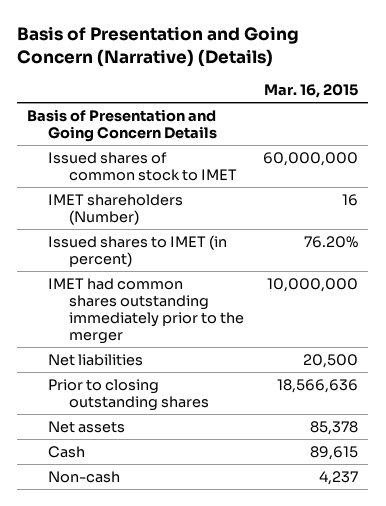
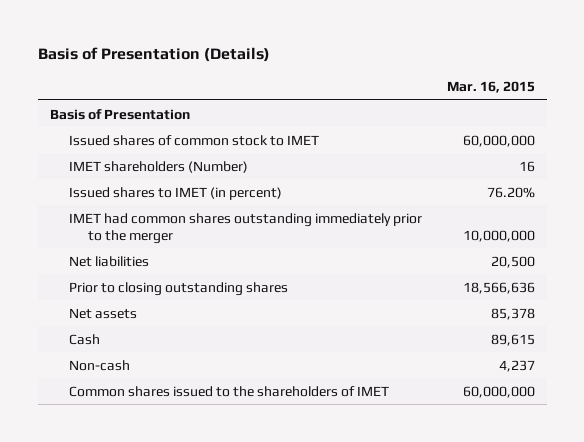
[17,26,300,68] Basis of Presentation and Going Concern (Narrative) (Details) -> [37,47,270,63] Basis of Presentation (Details)
[27,108,218,142] Basis of Presentation and Going Concern Details -> none
none -> [49,108,190,120] Basis of Presentation
none -> [68,385,389,397] Common shares issued to the shareholders of IMET

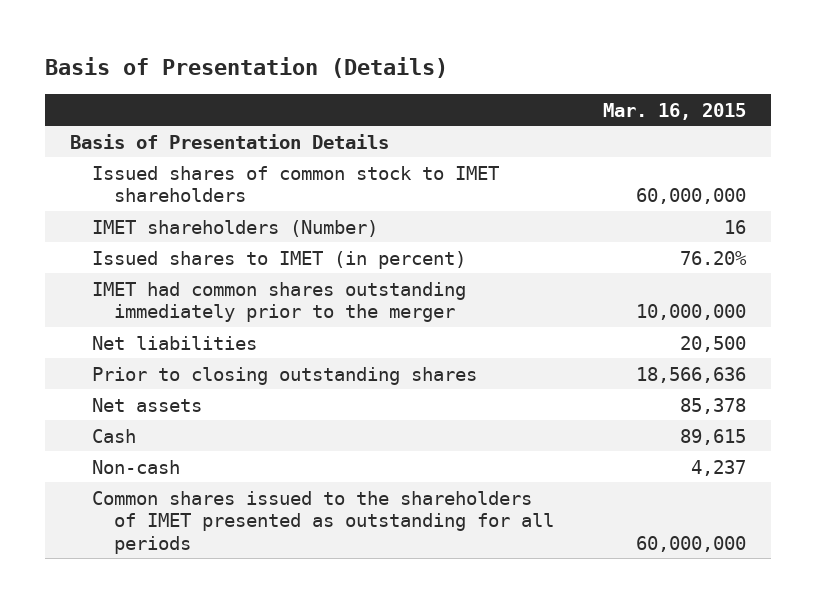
[49,108,190,120] Basis of Presentation -> [69,133,389,149] Basis of Presentation Details
[68,134,319,146] Issued shares of common stock to IMET -> [91,165,499,203] Issued shares of common stock to IMET shareholders
[68,385,389,397] Common shares issued to the shareholders of IMET -> [91,490,554,554] Common shares issued to the shareholders of IMET presented as outstanding for all periods

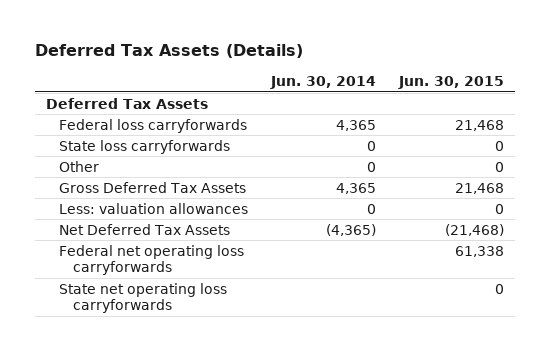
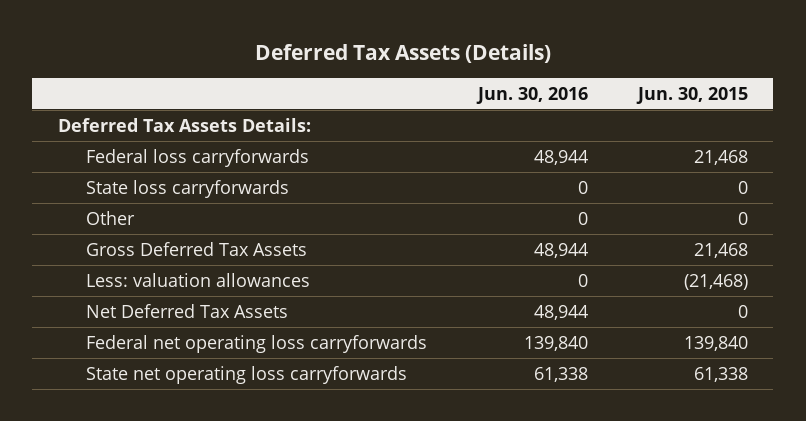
[270,75,377,89] Jun. 30, 2014 -> none
none -> [475,86,588,104] Jun. 30, 2016
[46,97,209,109] Deferred Tax Assets -> [57,117,311,132] Deferred Tax Assets Details:
[494,203,504,214] 0 -> [684,273,749,290] (21,468)
[444,223,504,236] (21,468) -> [738,304,749,318] 0
[454,245,504,257] 61,338 -> [684,335,749,351] 139,840
[494,283,504,294] 0 -> [694,366,749,382] 61,338

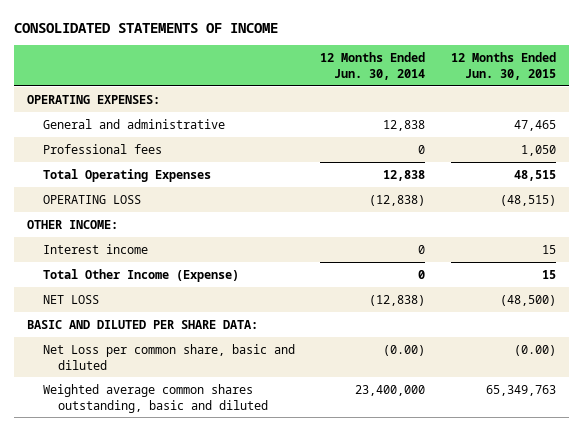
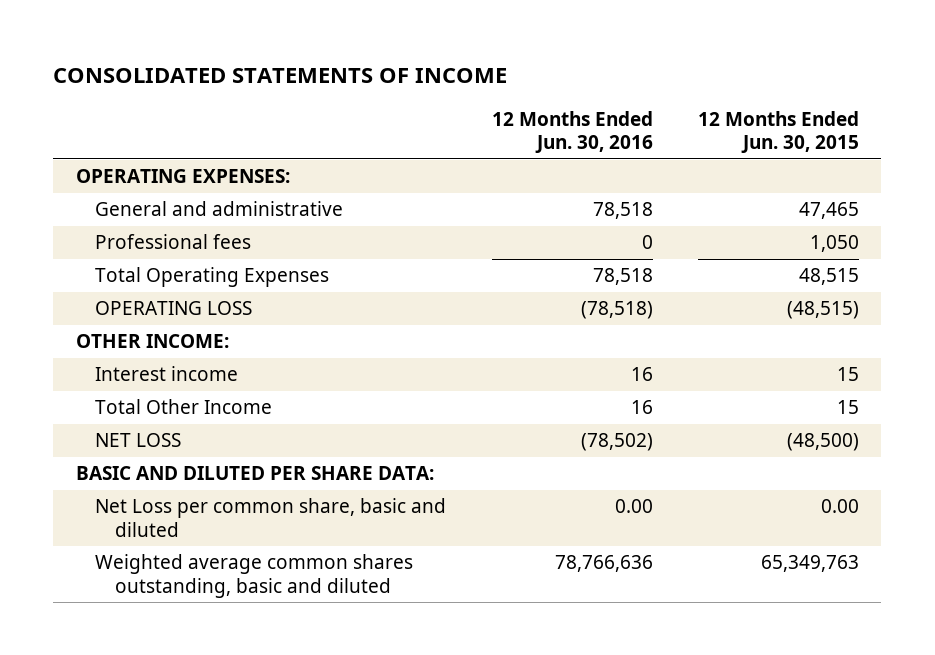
[320,52,426,80] 12 Months Ended Jun. 30, 2014 -> none
none -> [491,110,653,153] 12 Months Ended Jun. 30, 2016
[42,268,239,282] Total Other Income (Expense) -> [95,399,273,415] Total Other Income
[513,344,556,356] (0.00) -> [820,499,859,514] 0.00

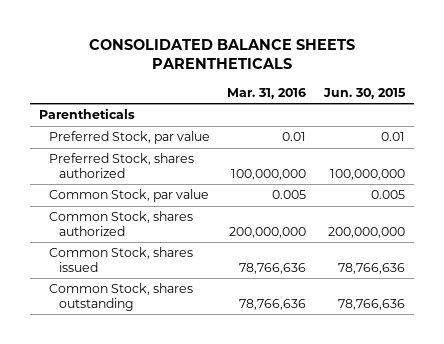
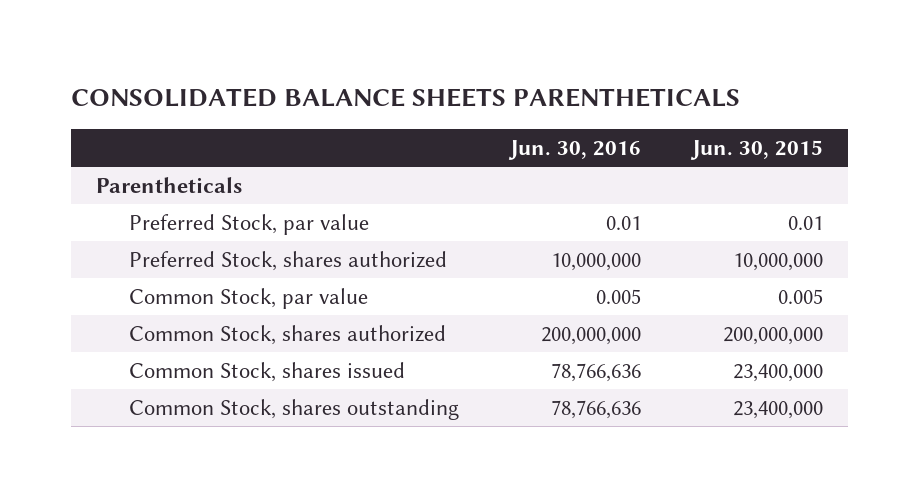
[227,87,307,99] Mar. 31, 2016 -> none
none -> [508,139,642,160] Jun. 30, 2016
[329,168,405,180] 100,000,000 -> [732,253,823,272] 10,000,000
[337,262,405,274] 78,766,636 -> [732,364,823,383] 23,400,000
[337,298,405,310] 78,766,636 -> [732,401,823,420] 23,400,000

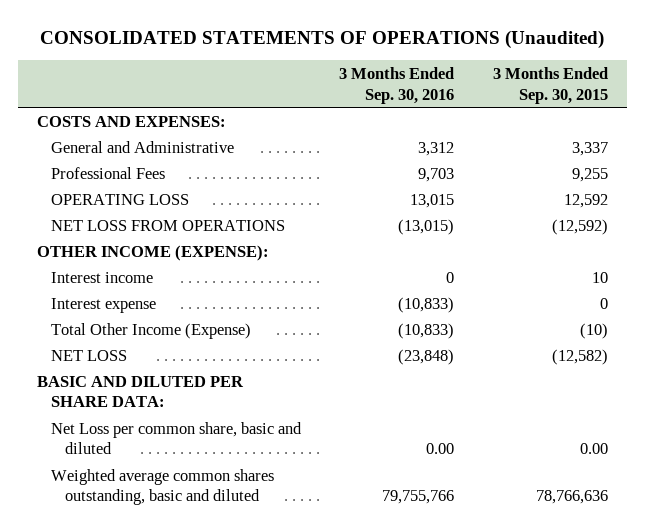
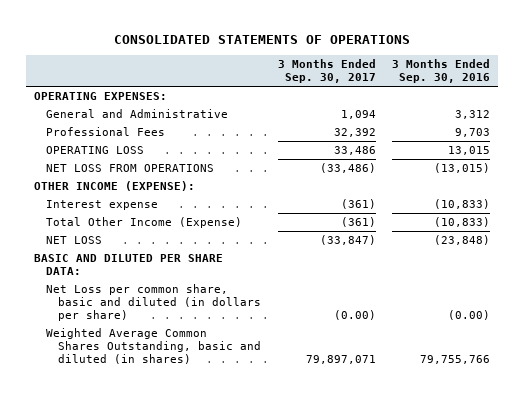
[40,29,605,49] CONSOLIDATED STATEMENTS OF OPERATIONS (Unaudited) -> [114,34,411,44] CONSOLIDATED STATEMENTS OF OPERATIONS
[492,66,608,104] 3 Months Ended Sep. 30, 2015 -> none
none -> [277,59,376,84] 3 Months Ended Sep. 30, 2017
[36,115,226,127] COSTS AND EXPENSES: -> none
none -> [34,92,168,101] OPERATING EXPENSES:
[50,271,153,283] Interest income -> none
[50,421,302,455] Net Loss per common share, basic and diluted -> [46,284,262,322] Net Loss per common share, basic and diluted (in dollars per share)
[426,443,455,455] 0.00 -> [447,310,490,321] (0.00)
[50,468,274,506] Weighted average common shares outstanding, basic and diluted -> [46,328,262,365] Weighted Average Common Shares Outstanding, basic and diluted (in shares)

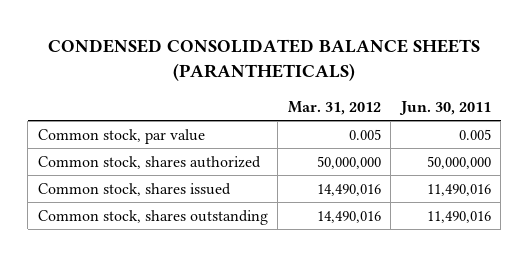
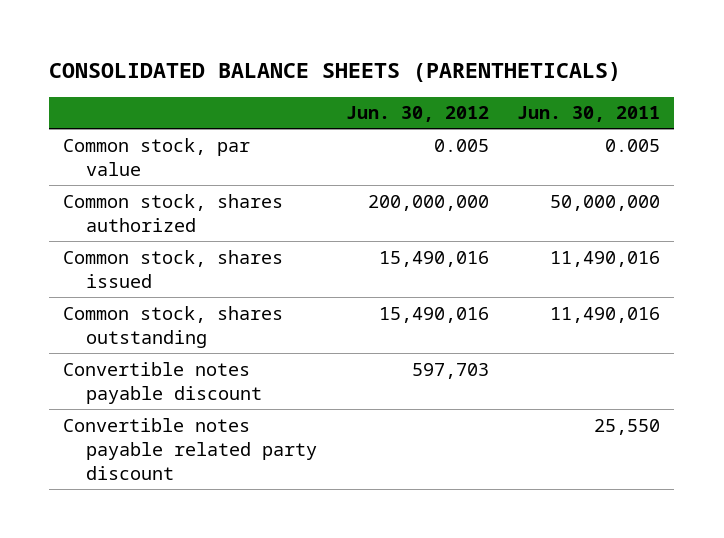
[48,39,481,82] CONDENSED CONSOLIDATED BALANCE SHEETS (PARANTHETICALS) -> [49,61,622,82] CONSOLIDATED BALANCE SHEETS (PARENTHETICALS)
[287,100,381,115] Mar. 31, 2012 -> none
none -> [345,106,489,123] Jun. 30, 2012
none -> [63,361,263,404] Convertible notes payable discount
none -> [63,417,318,480] Convertible notes payable related party discount

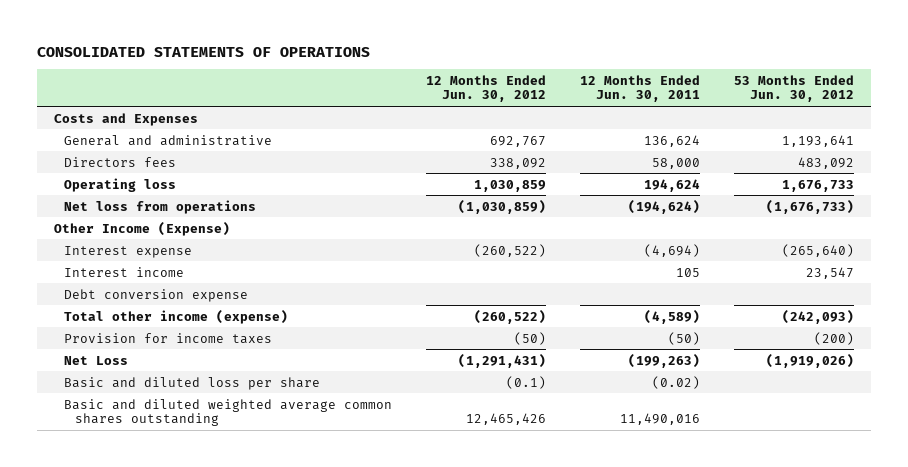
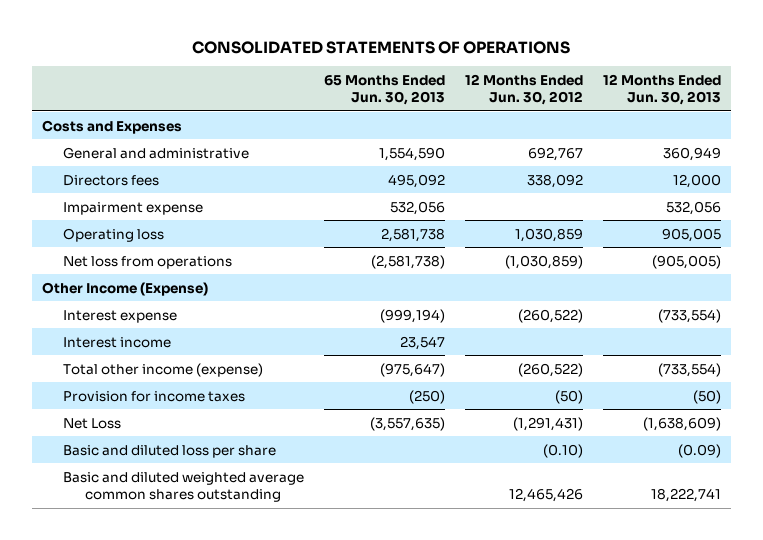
[579,74,700,103] 12 Months Ended Jun. 30, 2011 -> none
[733,74,854,103] 53 Months Ended Jun. 30, 2012 -> none
none -> [324,74,446,106] 65 Months Ended Jun. 30, 2013
none -> [603,73,722,106] 12 Months Ended Jun. 30, 2013
none -> [63,201,204,215] Impairment expense
[64,288,249,302] Debt conversion expense -> none
[506,375,547,389] (0.1) -> [543,443,584,458] (0.10)

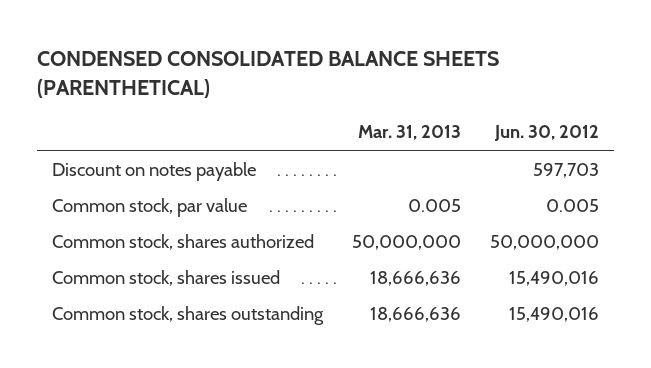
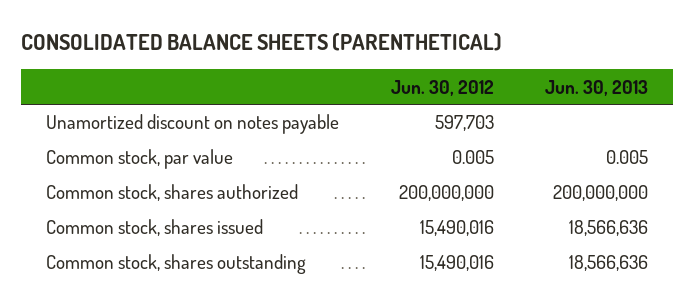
[36,50,499,98] CONDENSED CONSOLIDATED BALANCE SHEETS (PARENTHETICAL) -> [20,33,502,52] CONSOLIDATED BALANCE SHEETS (PARENTHETICAL)
[357,125,461,141] Mar. 31, 2013 -> none
none -> [544,79,648,96] Jun. 30, 2013
[51,161,256,181] Discount on notes payable -> [46,114,340,135] Unamortized discount on notes payable
[490,234,600,250] 50,000,000 -> [398,185,494,202] 200,000,000

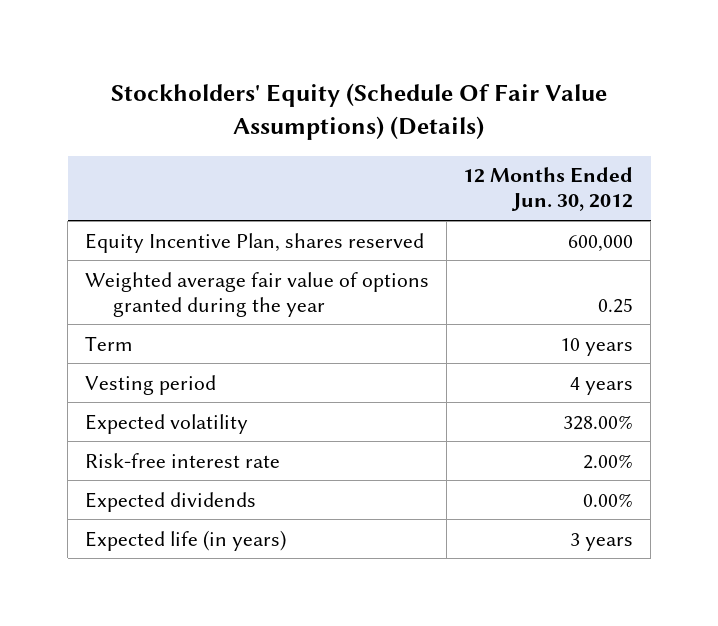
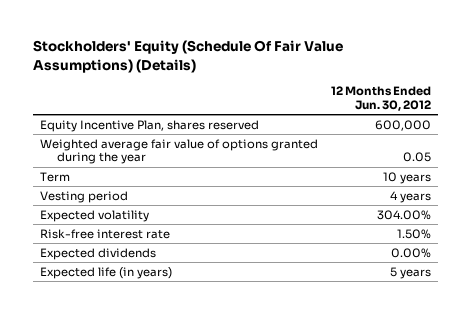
[598,297,634,313] 0.25 -> [403,152,432,163] 0.05
[563,414,634,430] 328.00% -> [377,209,432,220] 304.00%
[583,453,634,469] 2.00% -> [397,228,432,239] 1.50%
[570,532,634,551] 3 years -> [390,266,432,279] 5 years

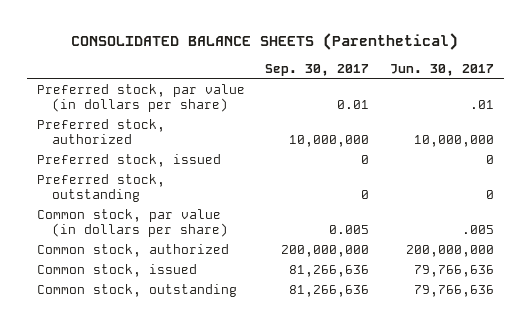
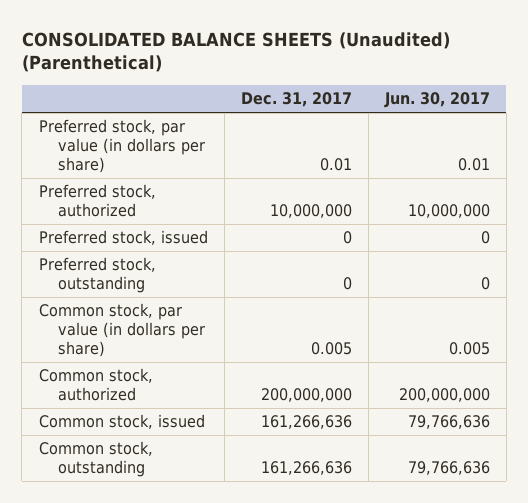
[71,33,459,51] CONSOLIDATED BALANCE SHEETS (Parenthetical) -> [21,31,450,73] CONSOLIDATED BALANCE SHEETS (Unaudited) (Parenthetical)
[265,64,370,77] Sep. 30, 2017 -> none
none -> [240,92,352,108] Dec. 31, 2017
[469,100,494,110] .01 -> [457,157,490,171] 0.01
[461,225,494,235] .005 -> [448,341,490,355] 0.005

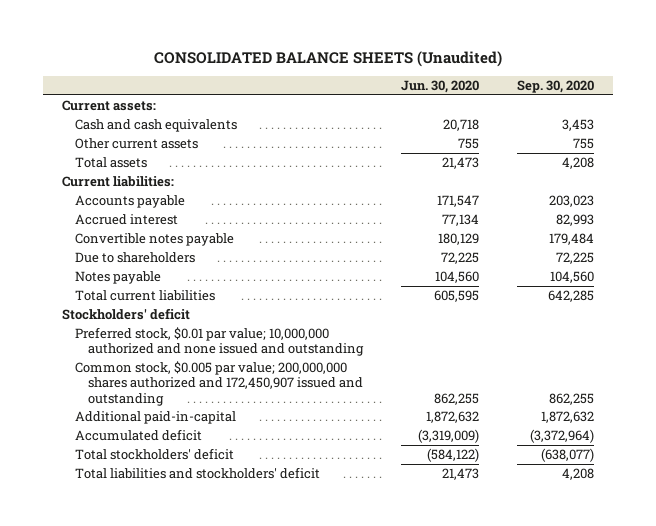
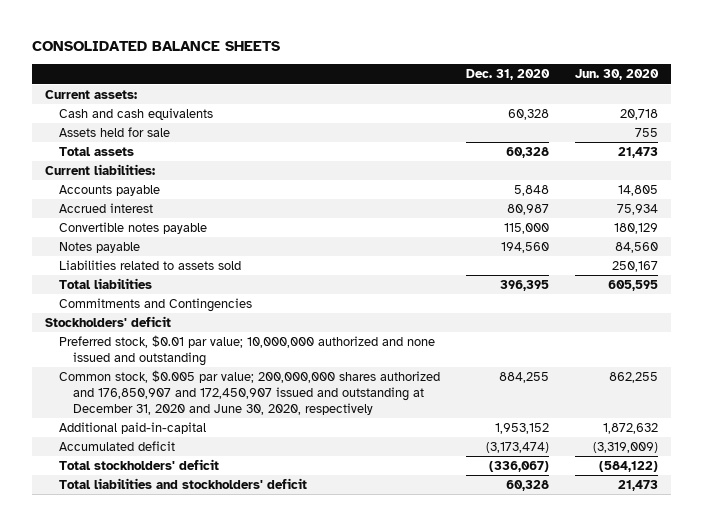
[153,50,502,67] CONSOLIDATED BALANCE SHEETS (Unaudited) -> [31,41,280,52] CONSOLIDATED BALANCE SHEETS
[517,79,595,93] Sep. 30, 2020 -> none
none -> [465,69,550,81] Dec. 31, 2020
[74,138,198,150] Other current assets -> [58,127,170,138] Assets held for sale
[437,195,480,208] 171,547 -> [618,185,659,197] 14,805
[442,214,480,227] 77,134 -> [617,204,659,216] 75,934
[74,252,195,264] Due to shareholders -> none
[435,271,480,284] 104,560 -> [615,242,659,254] 84,560
none -> [58,260,241,271] Liabilities related to assets sold
[74,290,215,302] Total current liabilities -> [58,278,152,290] Total liabilities
none -> [58,298,252,313] Commitments and Contingencies
[74,361,364,406] Common stock, $0.005 par value; 200,000,000 shares authorized and 172,450,907 issued and outstanding -> [58,370,440,415] Common stock, $0.005 par value; 200,000,000 shares authorized and 176,850,907 and 172,450,907 issued and outstanding at December 31, 2020 and June 30, 2020, respectively

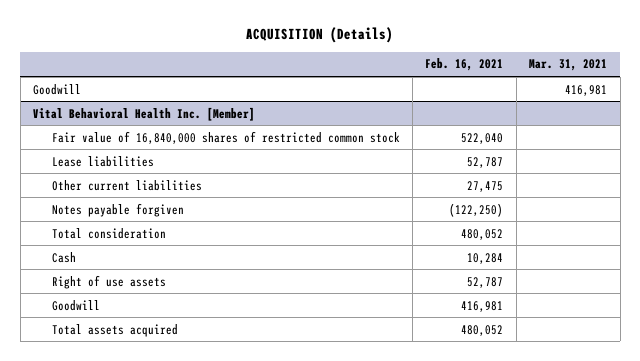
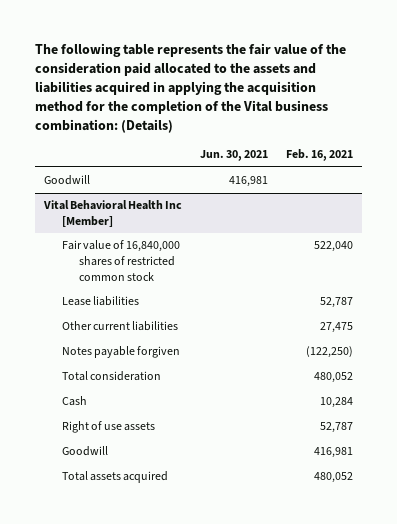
[246,27,394,44] ACQUISITION (Details) -> [35,42,347,133] The following table represents the fair value of the consideration paid allocated to the assets and liabilities acquired in applying the acquisition method for the completion of the Vital business combination: (Details)
[529,59,608,72] Mar. 31, 2021 -> none
none -> [200,150,269,162] Jun. 30, 2021
[33,106,256,121] Vital Behavioral Health Inc. [Member] -> [43,200,183,228] Vital Behavioral Health Inc [Member]

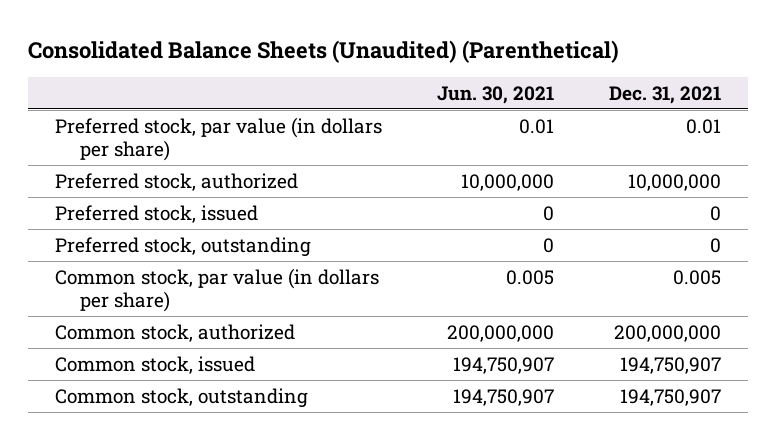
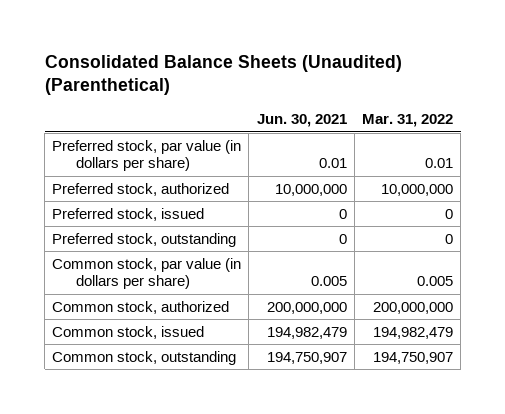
[608,85,721,104] Dec. 31, 2021 -> none
none -> [361,114,453,128] Mar. 31, 2022
[453,356,555,374] 194,750,907 -> [266,326,347,339] 194,982,479

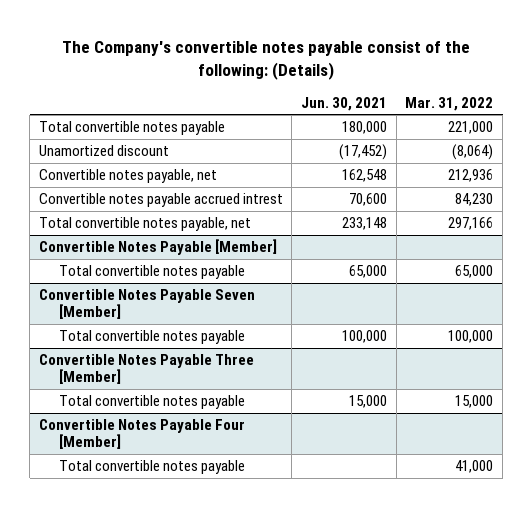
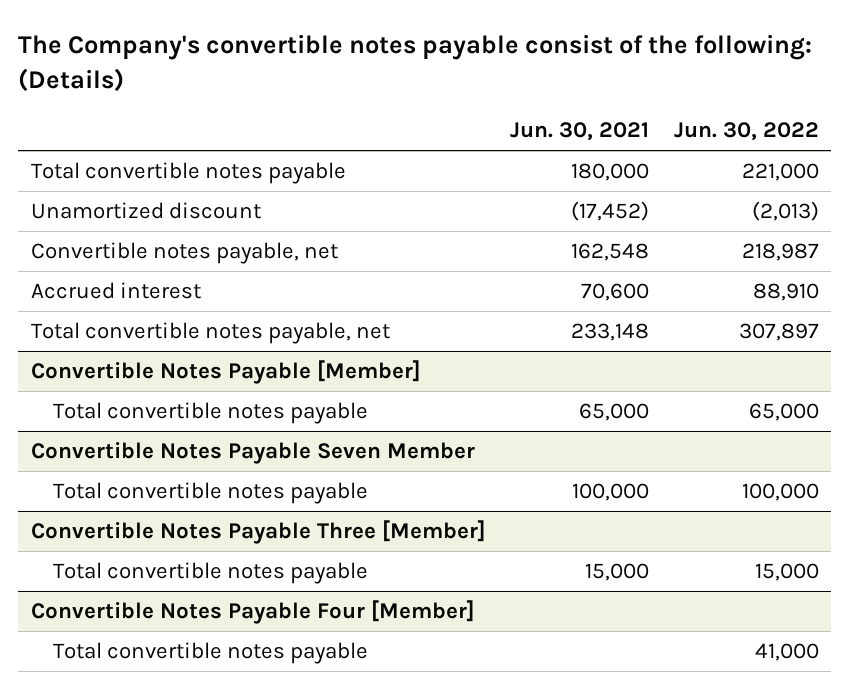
[405,96,494,111] Mar. 31, 2022 -> none
none -> [673,122,819,142] Jun. 30, 2022
[38,193,283,208] Convertible notes payable accrued intrest -> [30,282,201,300] Accrued interest
[38,289,255,320] Convertible Notes Payable Seven [Member] -> [30,442,475,465] Convertible Notes Payable Seven Member

